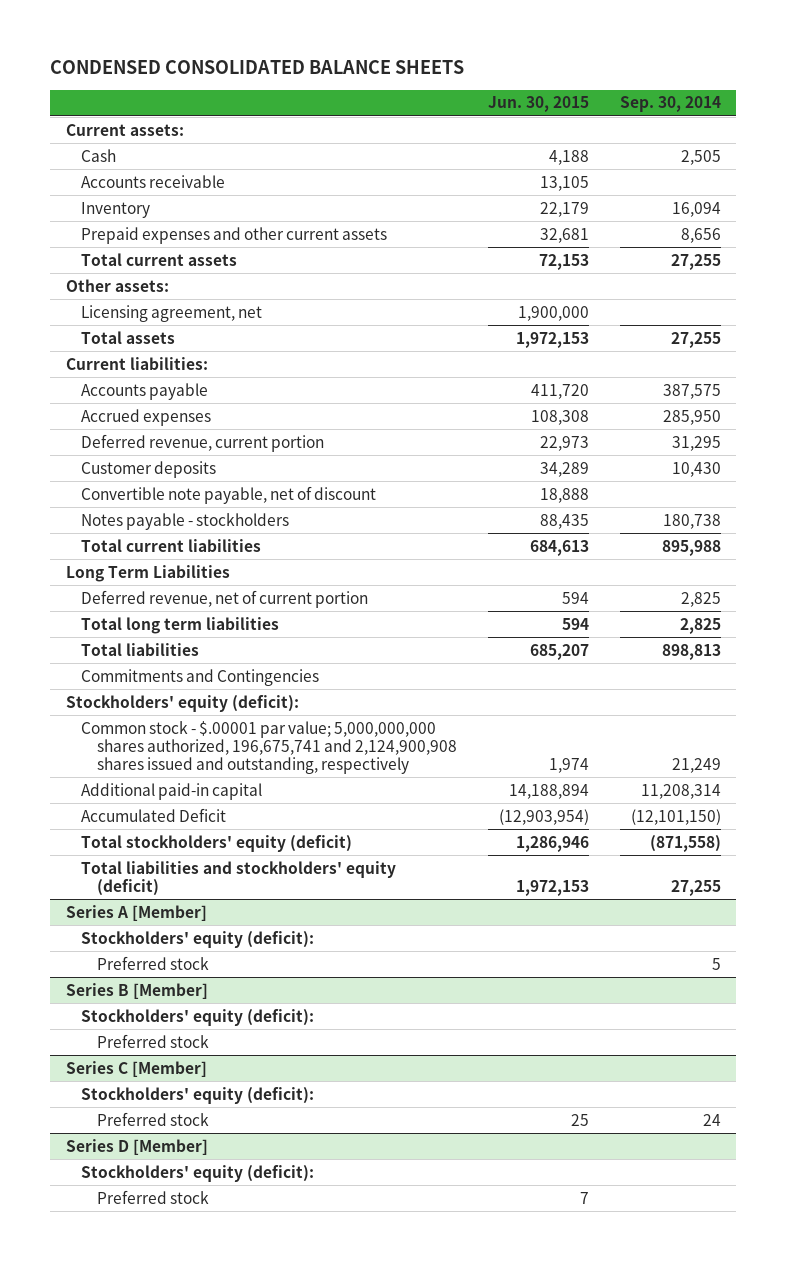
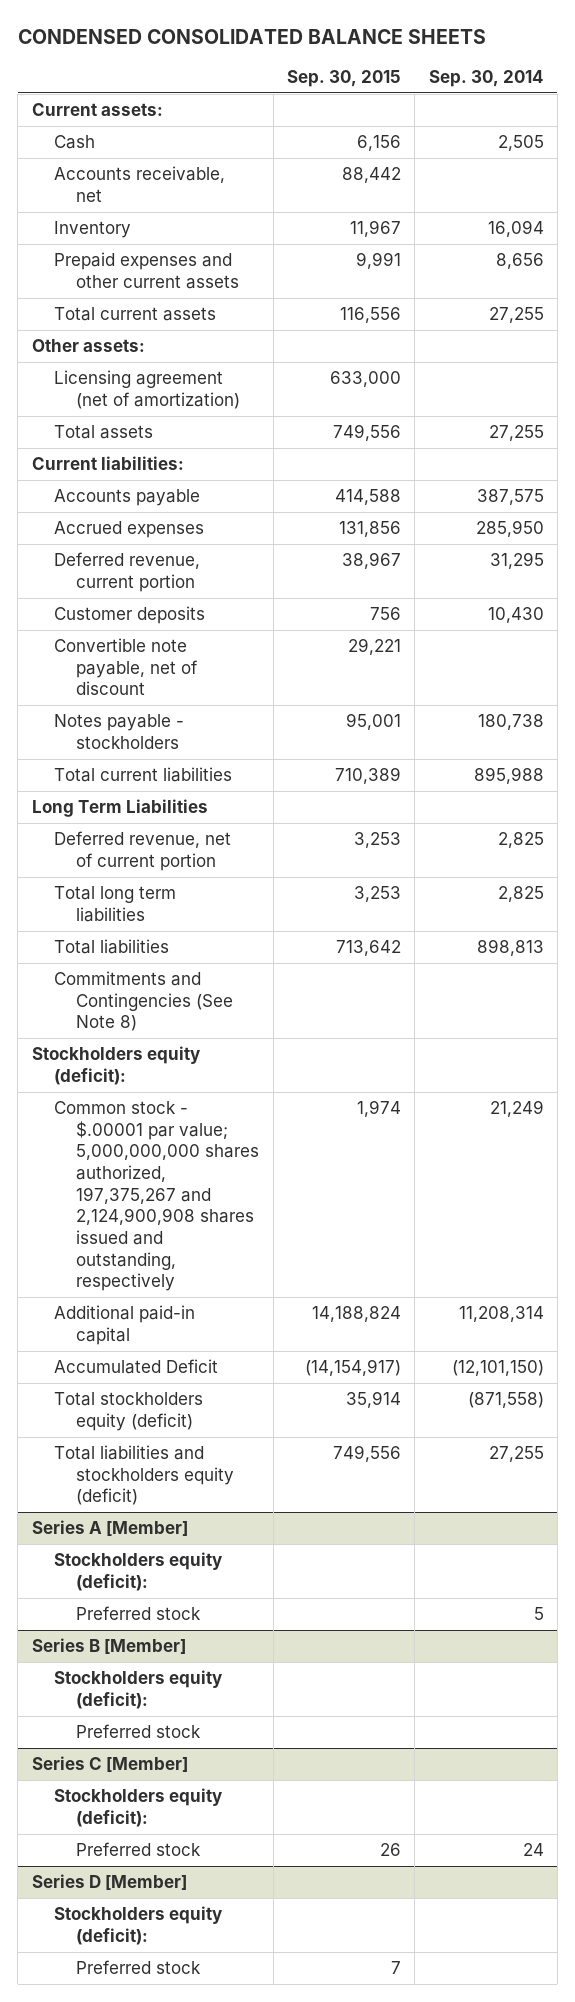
[487,96,589,113] Jun. 30, 2015 -> none
none -> [286,69,401,87] Sep. 30, 2015
[81,174,226,188] Accounts receivable -> [53,166,225,202] Accounts receivable, net
[81,304,263,322] Licensing agreement, net -> [53,370,241,409] Licensing agreement (net of amortization)
[81,668,320,686] Commitments and Contingencies -> [53,971,234,1032] Commitments and Contingencies (See Note 8)
[65,694,299,712] Stockholders' equity (deficit): -> [31,1046,200,1085] Stockholders equity (deficit):
[81,720,458,774] Common stock - $.00001 par value; 5,000,000,000 shares authorized, 196,675,741 and 2,124,900,908 shares issued and outstanding, respectively -> [53,1101,260,1292] Common stock - $.00001 par value; 5,000,000,000 shares authorized, 197,375,267 and 2,124,900,908 shares issued and outstanding, respectively
[81,834,353,852] Total stockholders' equity (deficit) -> [53,1392,203,1431] Total stockholders equity (deficit)
[81,860,397,896] Total liabilities and stockholders' equity (deficit) -> [53,1445,235,1506] Total liabilities and stockholders equity (deficit)
[81,930,315,948] Stockholders' equity (deficit): -> [53,1552,222,1591] Stockholders equity (deficit):
[81,1008,315,1026] Stockholders' equity (deficit): -> [53,1670,222,1709] Stockholders equity (deficit):
[81,1086,315,1104] Stockholders' equity (deficit): -> [53,1788,222,1827] Stockholders equity (deficit):
[81,1164,315,1182] Stockholders' equity (deficit): -> [53,1906,222,1945] Stockholders equity (deficit):

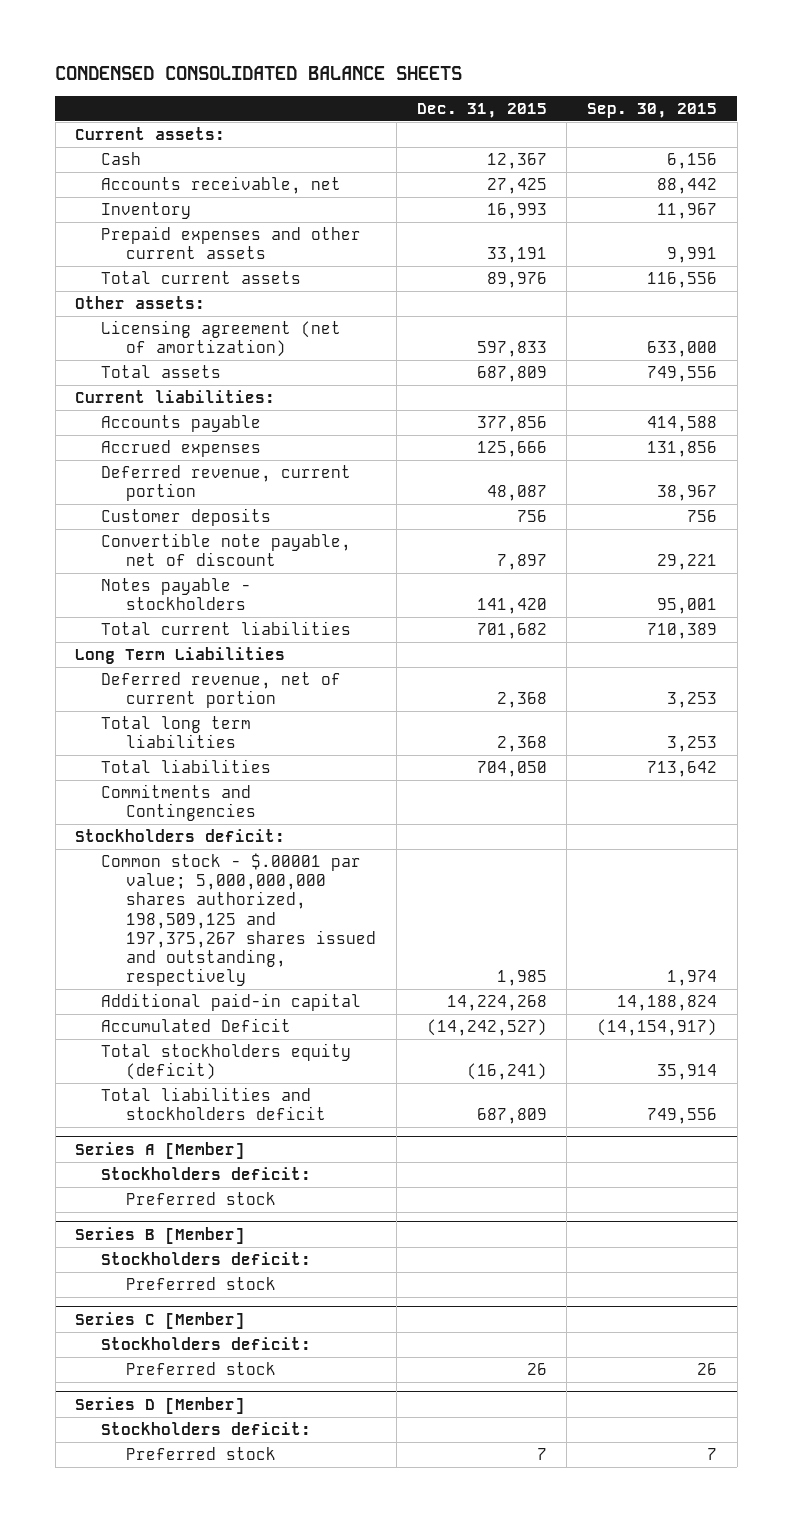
[428,69,544,87] Sep. 30, 2014 -> none
none -> [416,102,547,118] Dec. 31, 2015
[53,971,234,1032] Commitments and Contingencies (See Note 8) -> [100,784,257,822] Commitments and Contingencies
[31,1046,200,1085] Stockholders equity (deficit): -> [75,829,286,843] Stockholders deficit:
[53,1101,260,1292] Common stock - $.00001 par value; 5,000,000,000 shares authorized, 197,375,267 and 2,124,900,908 shares issued and outstanding, respectively -> [100,853,377,987] Common stock - $.00001 par value; 5,000,000,000 shares authorized, 198,509,125 and 197,375,267 shares issued and outstanding, respectively
[53,1445,235,1506] Total liabilities and stockholders equity (deficit) -> [100,1087,327,1121] Total liabilities and stockholders deficit
[53,1552,222,1591] Stockholders equity (deficit): -> [100,1167,311,1181] Stockholders deficit:
[53,1670,222,1709] Stockholders equity (deficit): -> [100,1252,311,1266] Stockholders deficit:
[53,1788,222,1827] Stockholders equity (deficit): -> [100,1337,311,1351] Stockholders deficit:
[53,1906,222,1945] Stockholders equity (deficit): -> [100,1422,311,1436] Stockholders deficit:

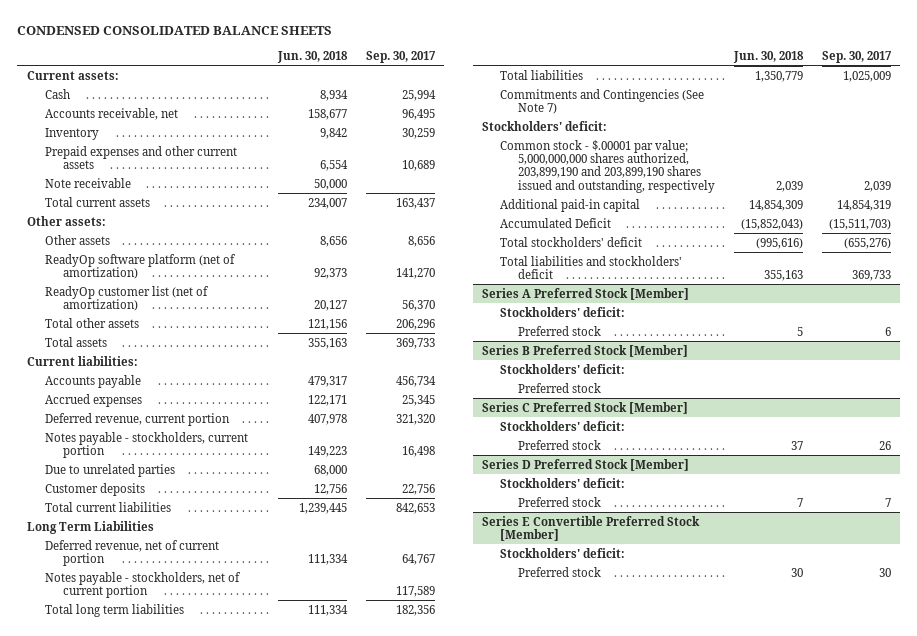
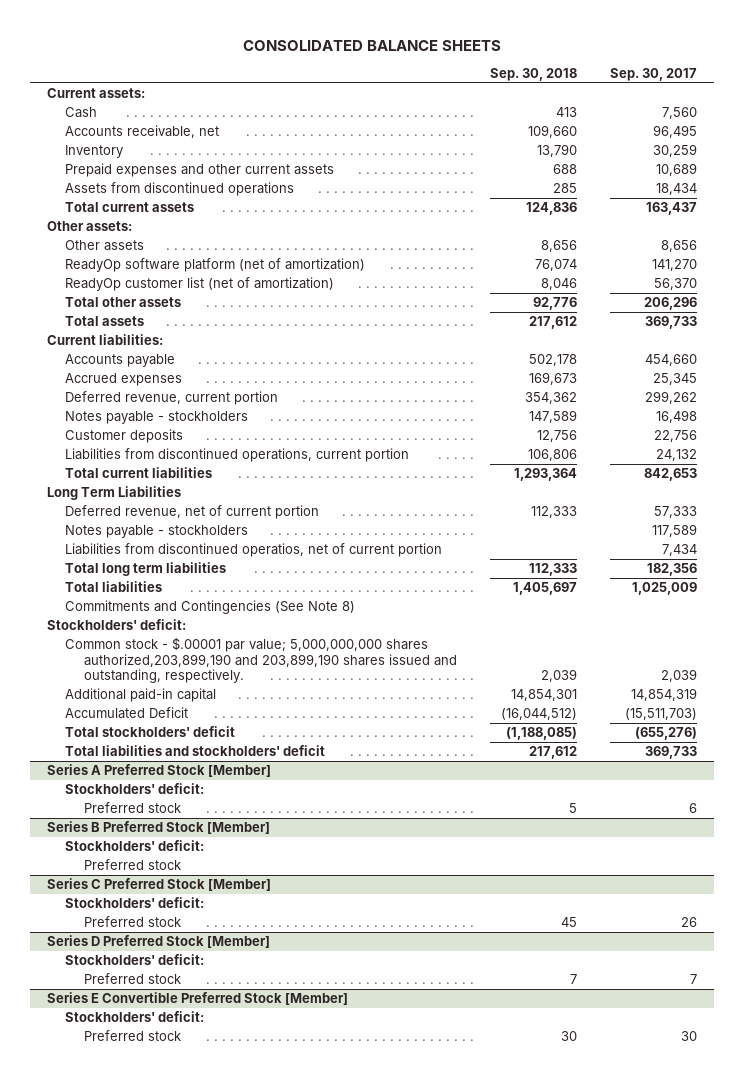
[17,25,333,35] CONDENSED CONSOLIDATED BALANCE SHEETS -> [243,39,502,51] CONSOLIDATED BALANCE SHEETS
[277,50,349,63] Jun. 30, 2018 -> none
none -> [490,67,578,81] Sep. 30, 2018
[402,89,437,101] 25,994 -> [662,107,698,120] 7,560
[44,177,131,188] Note receivable -> none
none -> [65,182,295,197] Assets from discontinued operations
[396,375,437,387] 456,734 -> [645,354,698,367] 454,660
[44,463,175,477] Due to unrelated parties -> none
[396,413,436,425] 321,320 -> [645,391,698,405] 299,262
[44,431,248,458] Notes payable - stockholders, current portion -> [65,411,249,425] Notes payable - stockholders
none -> [65,448,410,463] Liabilities from discontinued operations, current portion
[402,553,436,565] 64,767 -> [654,506,698,519] 57,333
[44,571,241,598] Notes payable - stockholders, net of current portion -> [65,525,249,539] Notes payable - stockholders
none -> [65,543,443,558] Liabilities from discontinued operatios, net of current portion
[500,88,705,114] Commitments and Contingencies (See Note 7) -> [65,600,356,615] Commitments and Contingencies (See Note 8)
[500,139,716,193] Common stock - $.00001 par value; 5,000,000,000 shares authorized, 203,899,190 and 203,899,190 shares issued and outstanding, respectively -> [65,637,458,684] Common stock - $.00001 par value; 5,000,000,000 shares authorized,203,899,190 and 203,899,190 shares issued and outstanding, respectively.

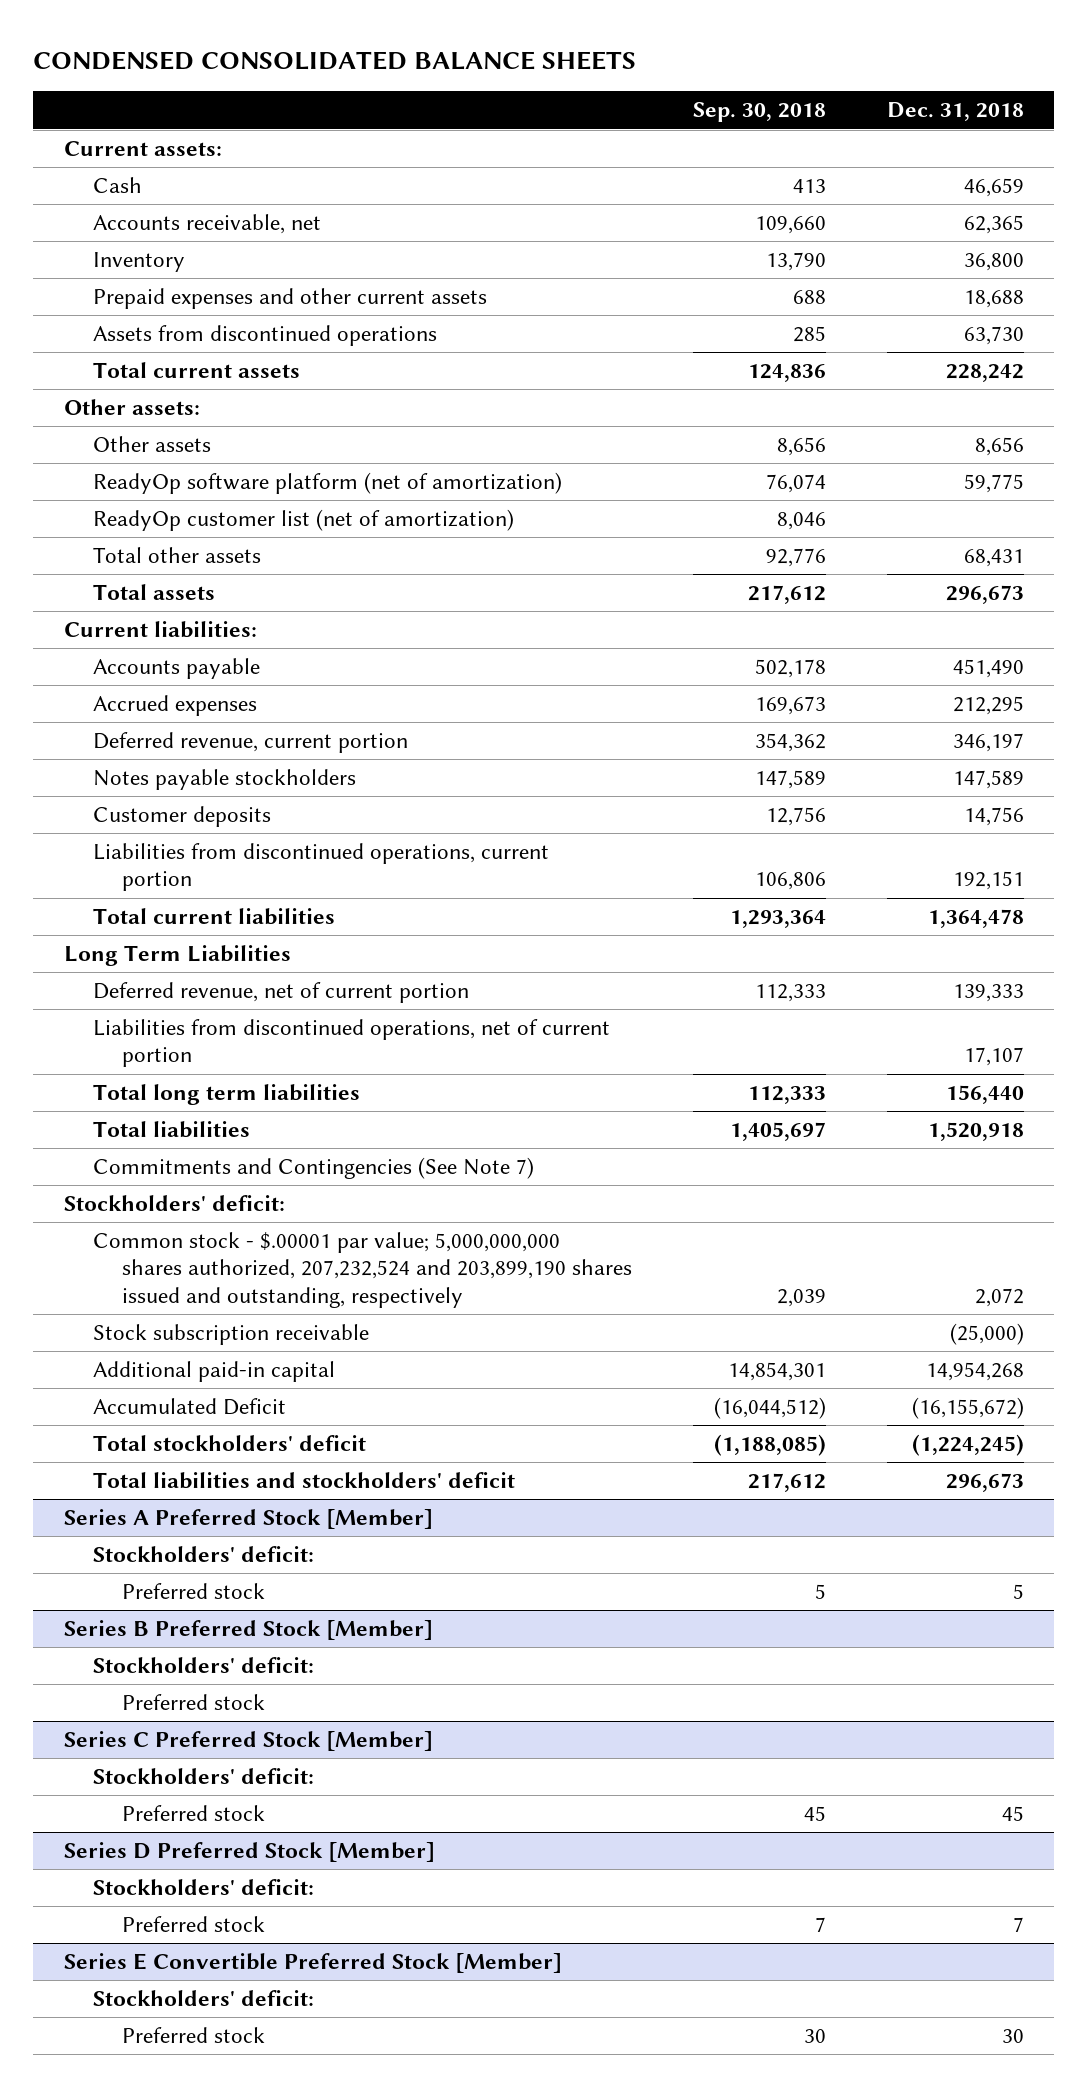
[243,39,502,51] CONSOLIDATED BALANCE SHEETS -> [33,50,637,70] CONDENSED CONSOLIDATED BALANCE SHEETS
[610,67,698,81] Sep. 30, 2017 -> none
none -> [886,102,1024,122] Dec. 31, 2018
[65,411,249,425] Notes payable - stockholders -> [92,768,356,790] Notes payable stockholders
[65,525,249,539] Notes payable - stockholders -> none
[65,543,443,558] Liabilities from discontinued operatios, net of current portion -> [92,1018,610,1068] Liabilities from discontinued operations, net of current portion
[65,600,356,615] Commitments and Contingencies (See Note 8) -> [92,1156,534,1179] Commitments and Contingencies (See Note 7)
[65,637,458,684] Common stock - $.00001 par value; 5,000,000,000 shares authorized,203,899,190 and 203,899,190 shares issued and outstanding, respectively. -> [92,1231,633,1308] Common stock - $.00001 par value; 5,000,000,000 shares authorized, 207,232,524 and 203,899,190 shares issued and outstanding, respectively
none -> [92,1323,369,1345] Stock subscription receivable

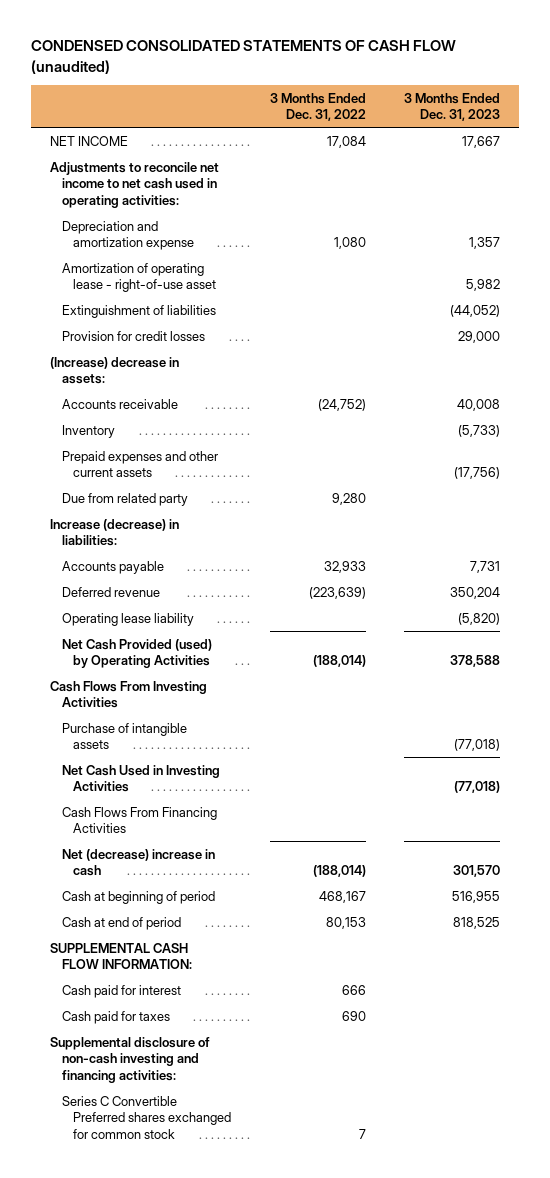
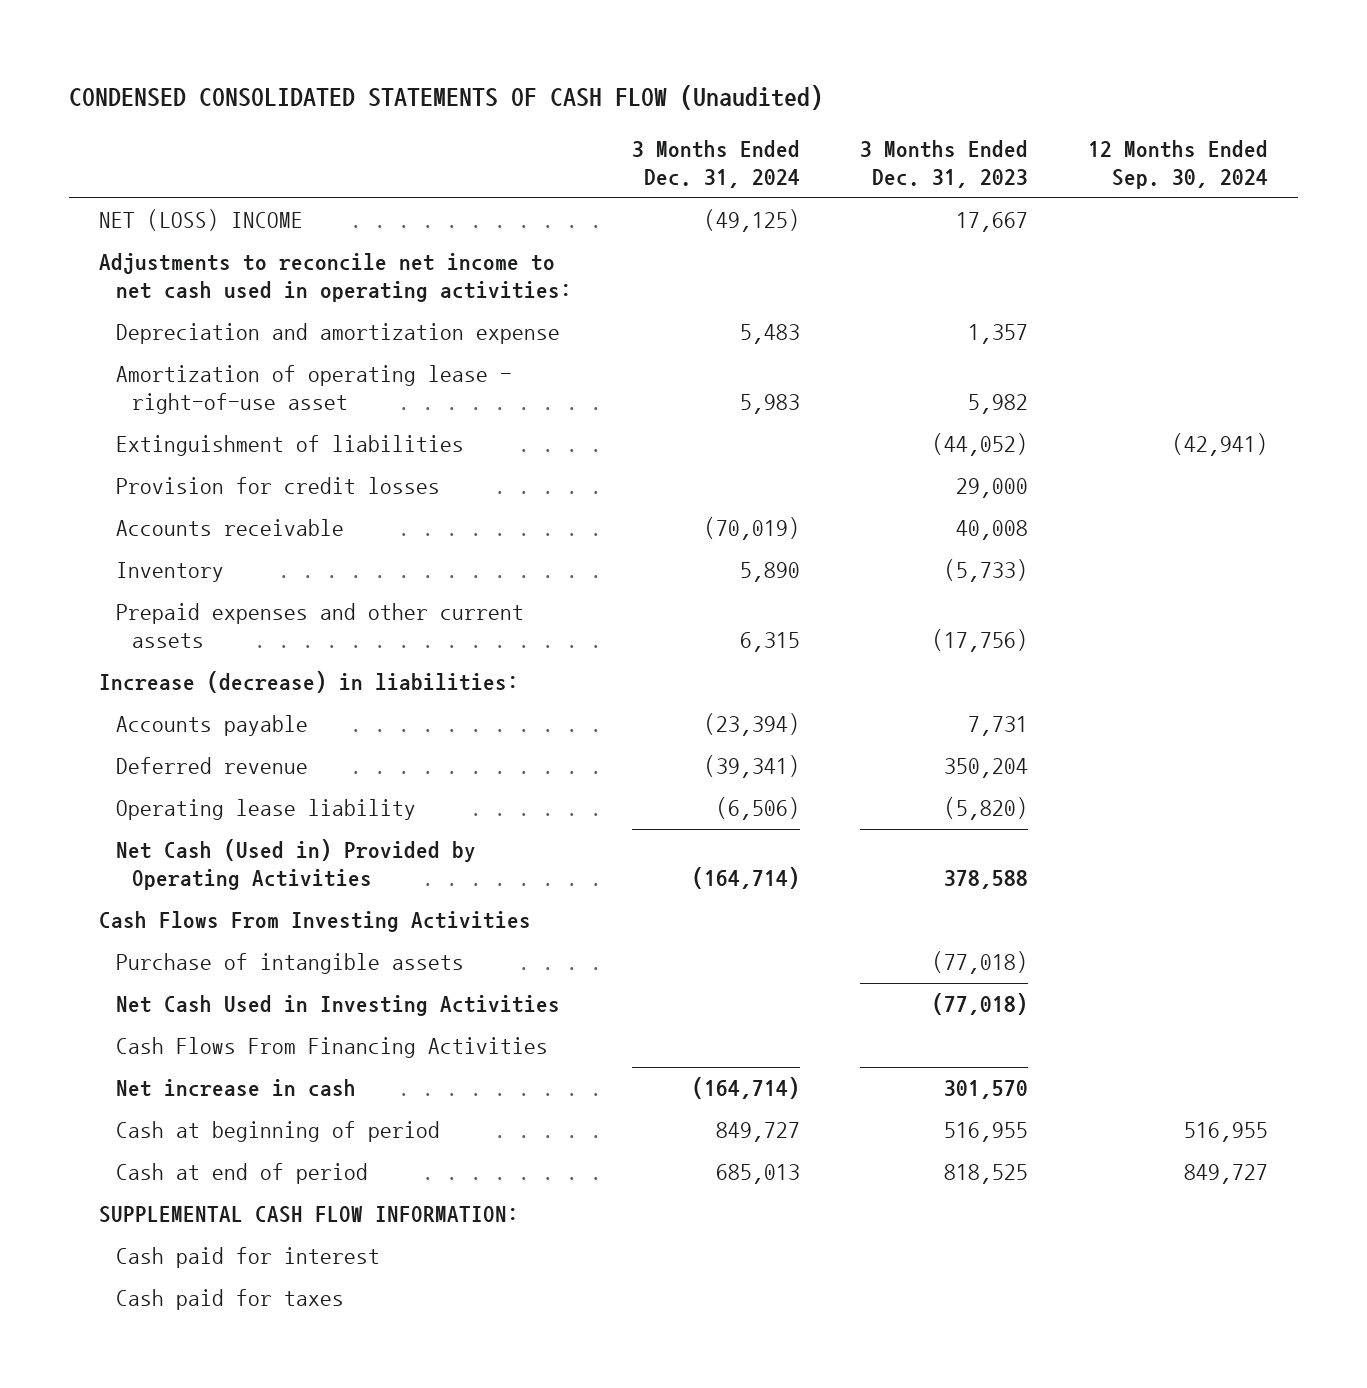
[30,40,456,74] CONDENSED CONSOLIDATED STATEMENTS OF CASH FLOW (unaudited) -> [69,84,824,110] CONDENSED CONSOLIDATED STATEMENTS OF CASH FLOW (Unaudited)
[269,92,366,122] 3 Months Ended Dec. 31, 2022 -> none
none -> [631,139,800,188] 3 Months Ended Dec. 31, 2024
none -> [1087,139,1268,189] 12 Months Ended Sep. 30, 2024
[50,135,129,146] NET INCOME -> [99,209,304,232] NET (LOSS) INCOME
[50,356,180,385] (Increase) decrease in assets: -> none
[61,492,188,506] Due from related party -> none
[61,638,212,669] Net Cash Provided (used) by Operating Activities -> [115,839,476,891] Net Cash (Used in) Provided by Operating Activities
[61,848,215,877] Net (decrease) increase in cash -> [115,1079,356,1098] Net increase in cash
[50,1036,211,1083] Supplemental disclosure of non-cash investing and financing activities: -> none
[61,1095,232,1139] Series C Convertible Preferred shares exchanged for common stock -> none

